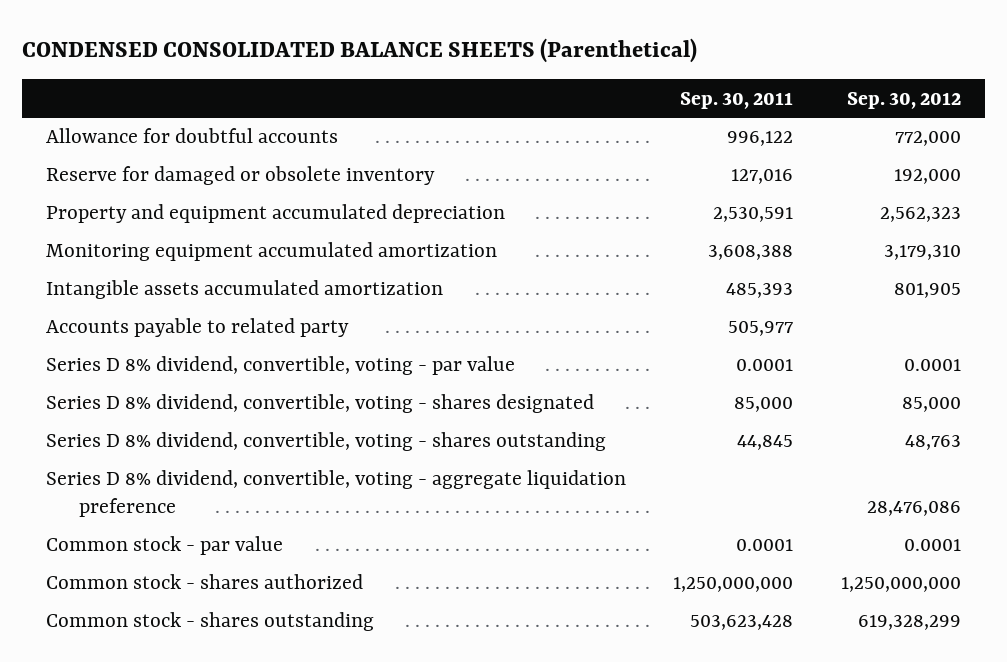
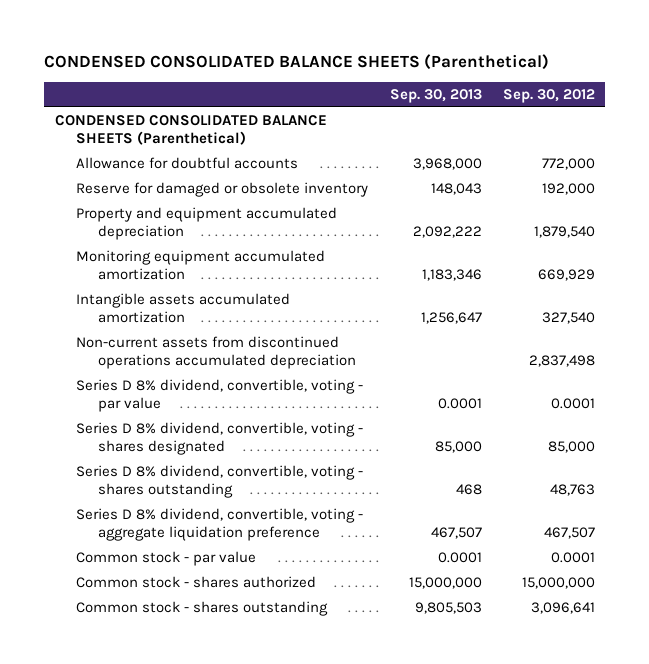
[680,91,794,109] Sep. 30, 2011 -> none
none -> [389,88,482,103] Sep. 30, 2013
none -> [54,115,327,146] CONDENSED CONSOLIDATED BALANCE SHEETS (Parenthetical)
[45,318,349,338] Accounts payable to related party -> none
[879,207,961,223] 2,562,323 -> [533,226,595,239] 1,879,540
[883,245,961,261] 3,179,310 -> [537,269,595,282] 669,929
[893,283,961,299] 801,905 -> [541,312,595,325] 327,540
none -> [76,336,357,370] Non-current assets from discontinued operations accumulated depreciation
[866,501,961,517] 28,476,086 -> [543,527,595,540] 467,507
[840,577,961,593] 1,250,000,000 -> [521,577,595,590] 15,000,000
[857,615,961,631] 619,328,299 -> [530,602,595,615] 3,096,641

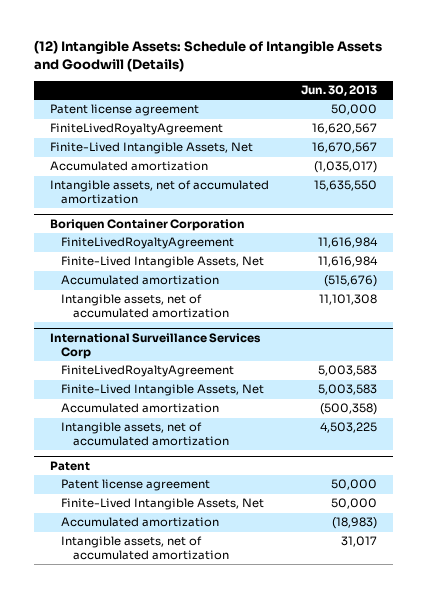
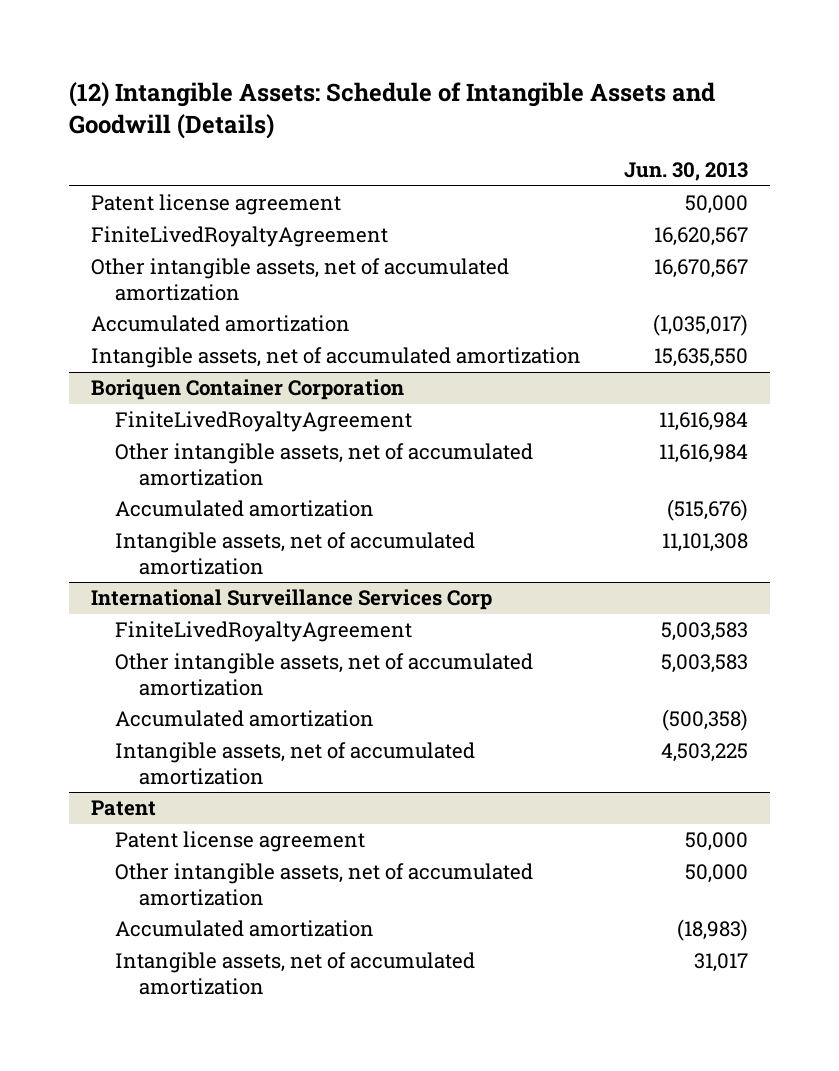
[49,142,253,155] Finite-Lived Intangible Assets, Net -> [90,258,509,301] Other intangible assets, net of accumulated amortization
[61,256,265,269] Finite-Lived Intangible Assets, Net -> [115,443,534,486] Other intangible assets, net of accumulated amortization
[61,384,265,397] Finite-Lived Intangible Assets, Net -> [115,653,534,696] Other intangible assets, net of accumulated amortization
[61,498,265,511] Finite-Lived Intangible Assets, Net -> [115,863,534,906] Other intangible assets, net of accumulated amortization

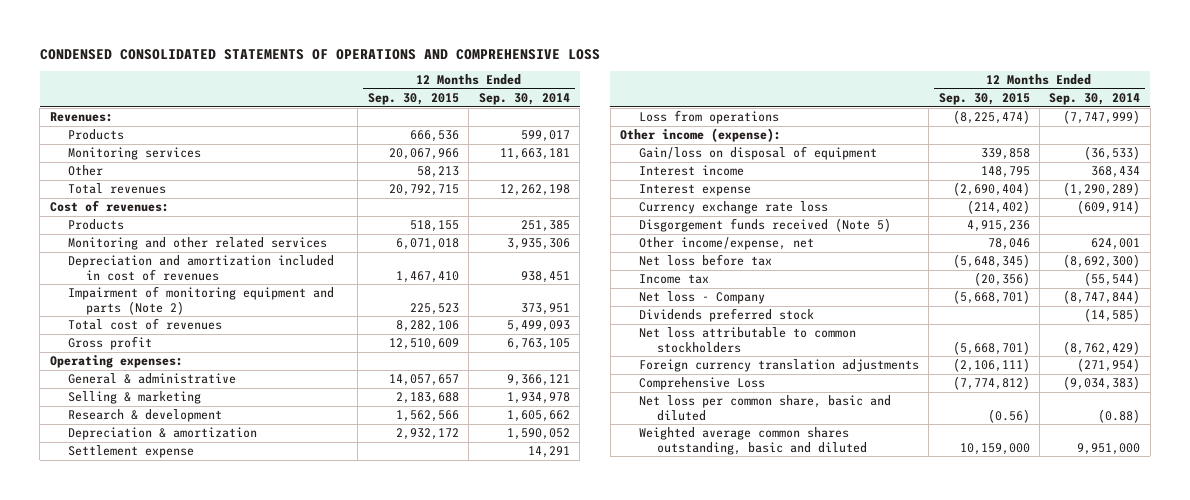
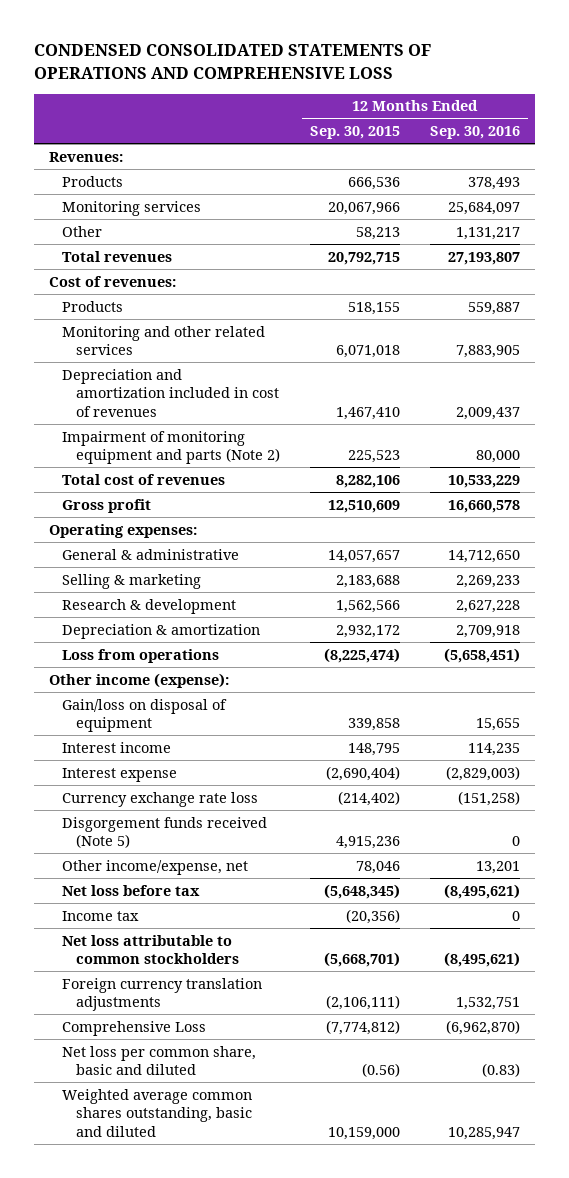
[478,93,570,106] Sep. 30, 2014 -> none
none -> [430,126,521,140] Sep. 30, 2016
[67,445,194,459] Settlement expense -> none
[638,291,765,305] Net loss - Company -> none
[638,308,814,323] Dividends preferred stock -> none

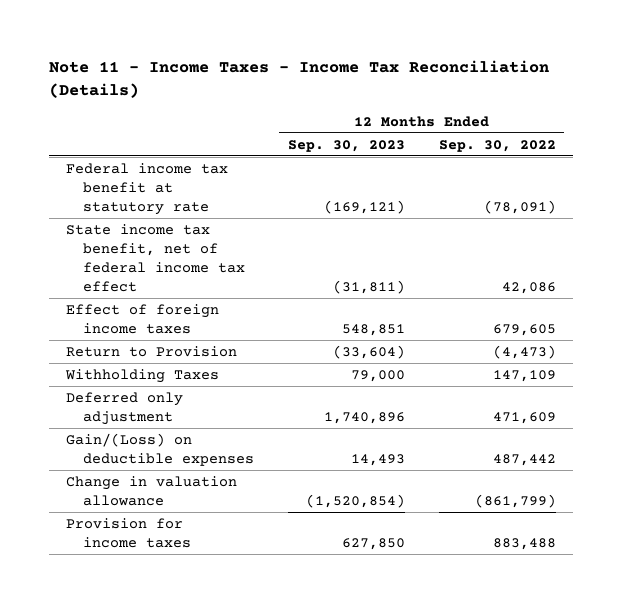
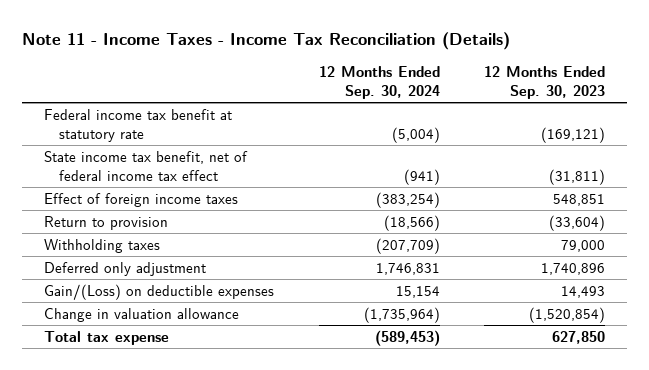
[438,139,556,152] Sep. 30, 2022 -> none
none -> [318,65,440,99] 12 Months Ended Sep. 30, 2024
[65,345,237,357] Return to Provision -> [44,215,169,230] Return to provision
[64,368,219,383] Withholding Taxes -> [44,238,161,253] Withholding taxes
[65,517,191,548] Provision for income taxes -> [44,330,170,345] Total tax expense

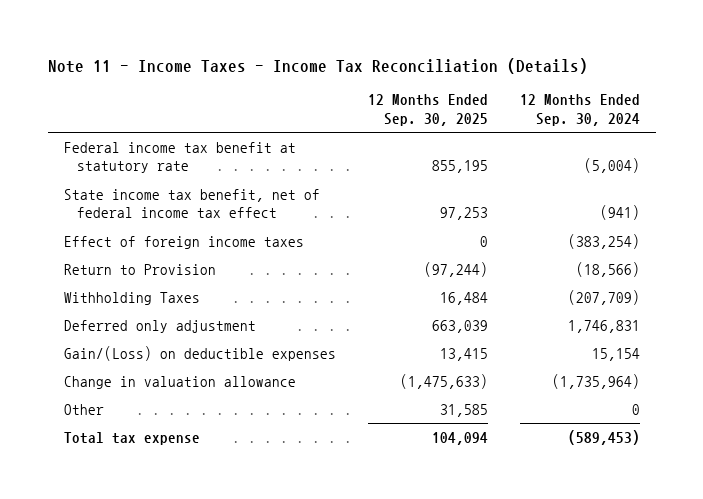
[484,65,606,99] 12 Months Ended Sep. 30, 2023 -> none
none -> [367,94,488,126] 12 Months Ended Sep. 30, 2025
[44,215,169,230] Return to provision -> [63,263,216,275] Return to Provision
[44,238,161,253] Withholding taxes -> [63,291,200,305] Withholding Taxes
none -> [63,403,104,415] Other

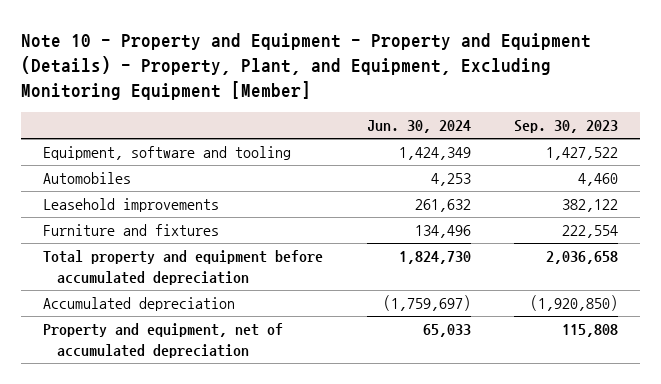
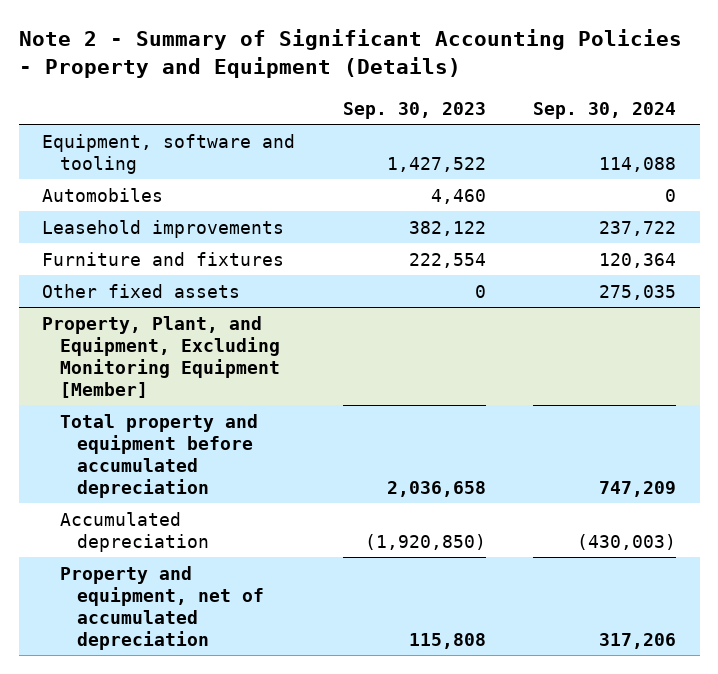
[21,33,592,100] Note 10 - Property and Equipment - Property and Equipment (Details) - Property, Plant, and Equipment, Excluding Monitoring Equipment [Member] -> [18,29,682,79] Note 2 - Summary of Significant Accounting Policies - Property and Equipment (Details)
[366,120,471,134] Jun. 30, 2024 -> none
none -> [533,101,677,119] Sep. 30, 2024
none -> [42,283,241,298] Other fixed assets
none -> [42,315,280,398] Property, Plant, and Equipment, Excluding Monitoring Equipment [Member]

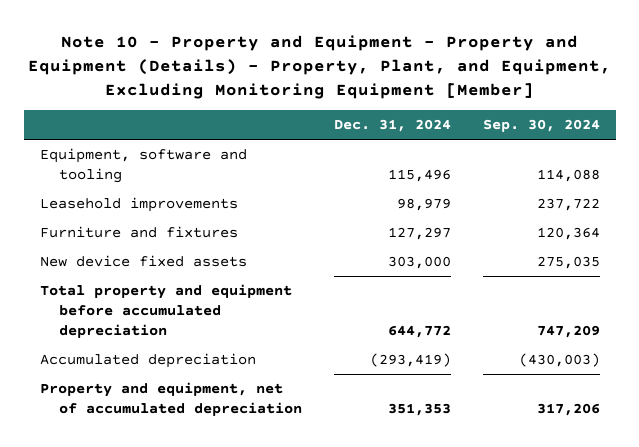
[18,29,682,79] Note 2 - Summary of Significant Accounting Policies - Property and Equipment (Details) -> [27,35,611,100] Note 10 - Property and Equipment - Property and Equipment (Details) - Property, Plant, and Equipment, Excluding Monitoring Equipment [Member]
[342,101,486,119] Sep. 30, 2023 -> none
none -> [333,119,451,133] Dec. 31, 2024
[42,187,164,202] Automobiles -> none
[42,315,280,398] Property, Plant, and Equipment, Excluding Monitoring Equipment [Member] -> none
[42,283,241,298] Other fixed assets -> [39,255,247,268] New device fixed assets

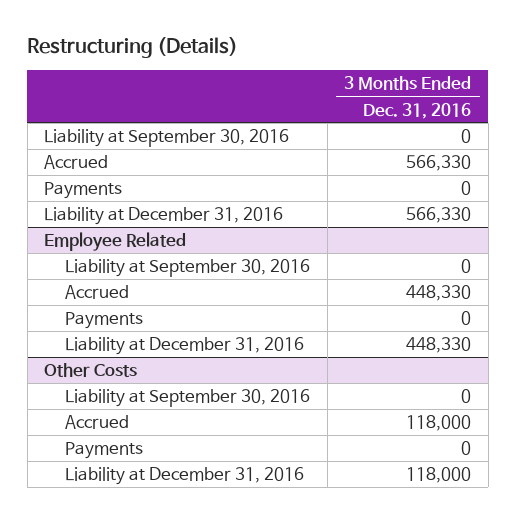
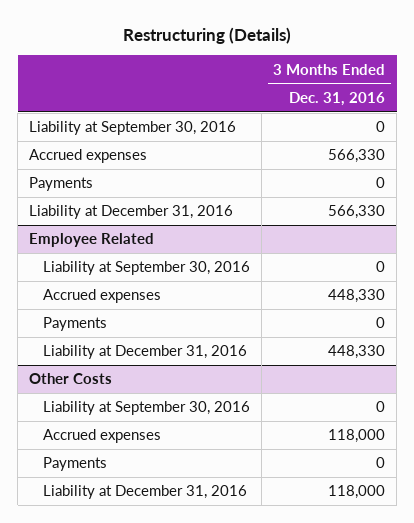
[44,155,109,170] Accrued -> [29,149,148,164] Accrued expenses
[65,285,130,300] Accrued -> [43,289,162,304] Accrued expenses
[65,415,130,430] Accrued -> [43,429,162,444] Accrued expenses

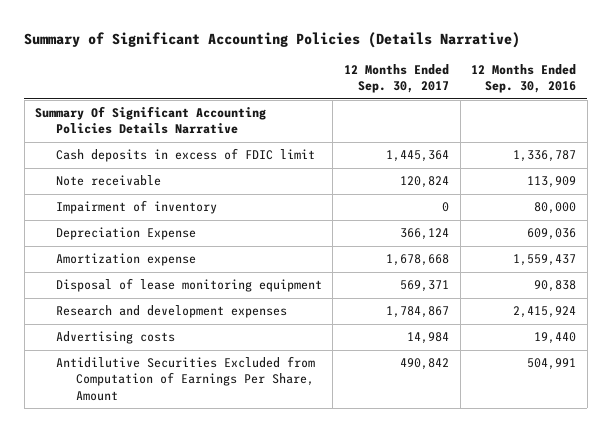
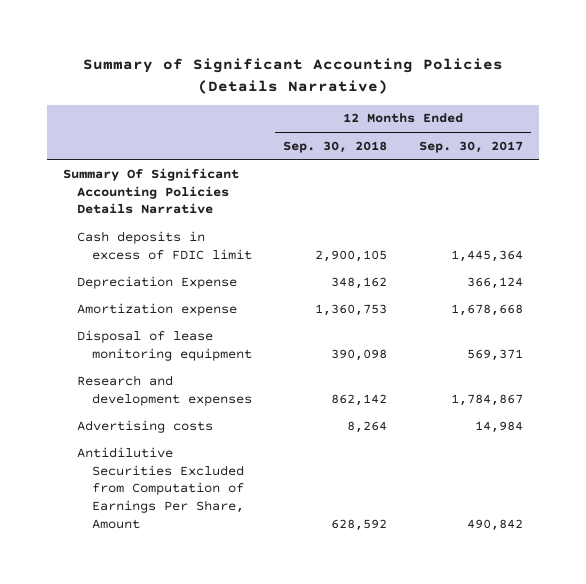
[471,64,577,94] 12 Months Ended Sep. 30, 2016 -> none
none -> [283,140,388,153] Sep. 30, 2018
[55,175,161,187] Note receivable -> none
[55,200,217,215] Impairment of inventory -> none

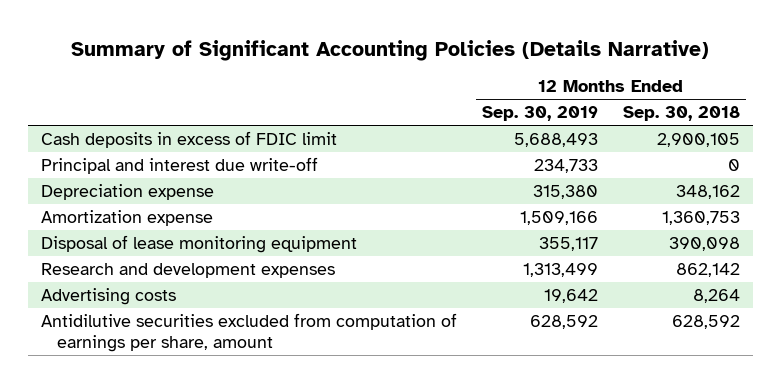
[418,140,523,153] Sep. 30, 2017 -> none
none -> [481,106,598,122] Sep. 30, 2019
[63,167,240,215] Summary Of Significant Accounting Policies Details Narrative -> none
none -> [40,156,318,174] Principal and interest due write-off
[77,275,238,289] Depreciation Expense -> [40,183,214,200] Depreciation expense
[77,446,244,529] Antidilutive Securities Excluded from Computation of Earnings Per Share, Amount -> [40,312,457,353] Antidilutive securities excluded from computation of earnings per share, amount

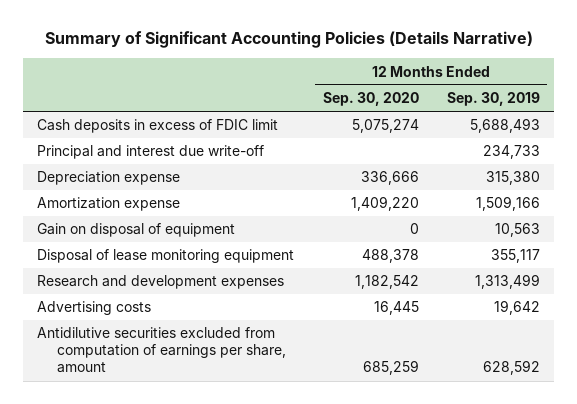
[623,106,741,122] Sep. 30, 2018 -> none
none -> [322,92,419,107] Sep. 30, 2020
none -> [36,223,235,238] Gain on disposal of equipment

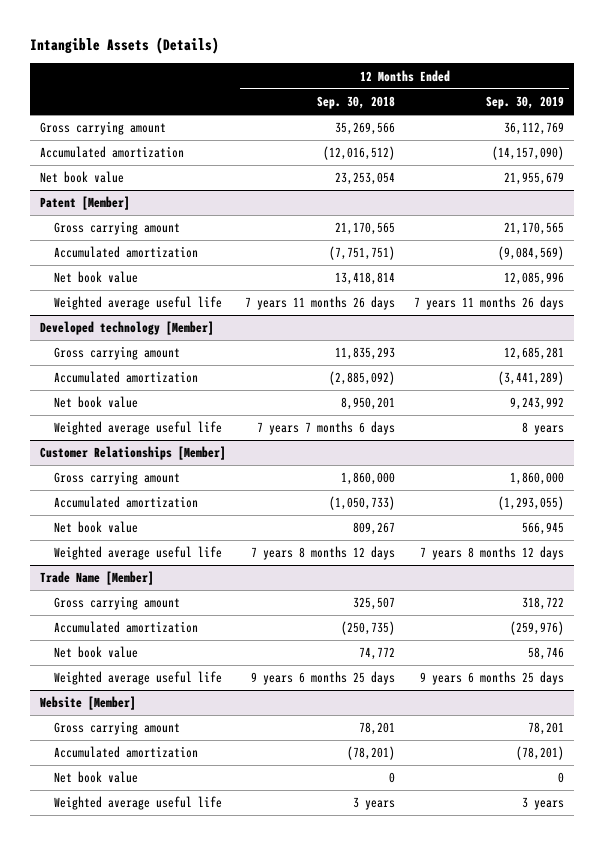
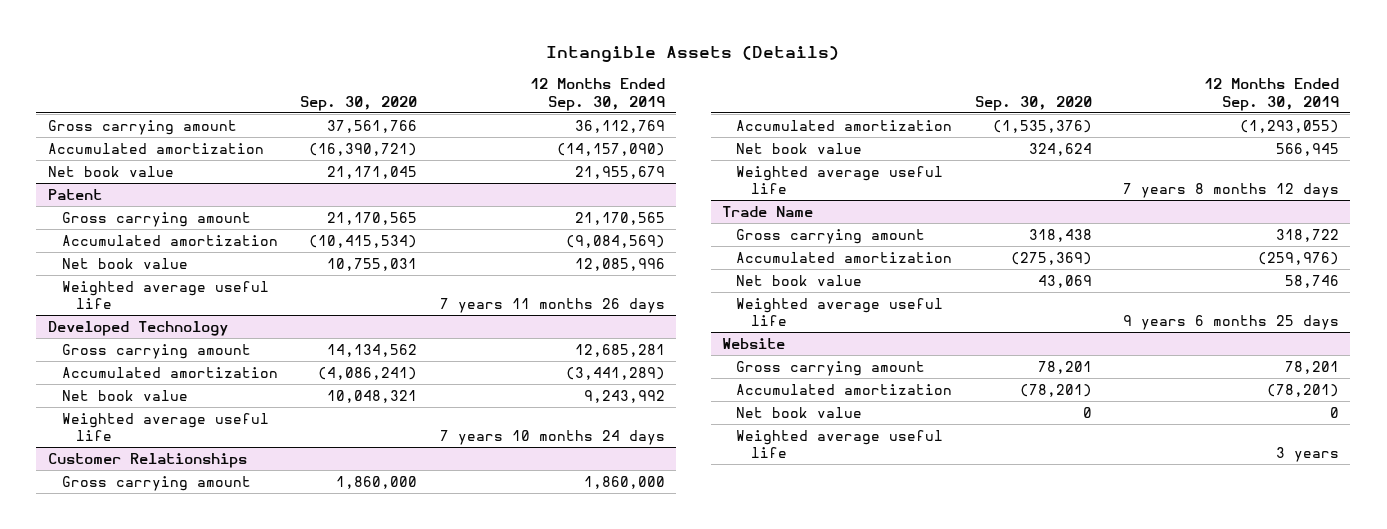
[317,96,396,110] Sep. 30, 2018 -> none
none -> [300,95,418,111] Sep. 30, 2020
[39,196,130,211] Patent [Member] -> [47,188,102,200] Patent
[39,321,214,336] Developed technology [Member] -> [47,320,228,336] Developed Technology
[522,422,565,436] 8 years -> [439,430,665,446] 7 years 10 months 24 days
[39,446,226,461] Customer Relationships [Member] -> [47,452,247,468] Customer Relationships
[39,571,154,586] Trade Name [Member] -> [722,205,814,217] Trade Name
[39,696,136,711] Website [Member] -> [722,337,786,349] Website

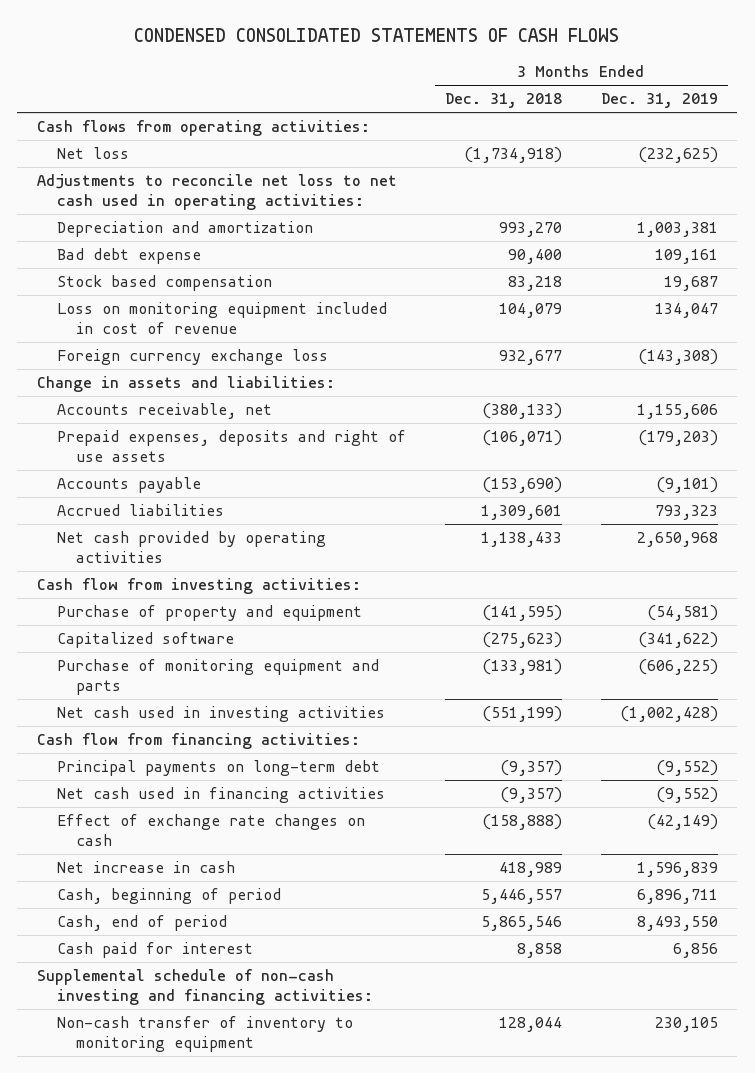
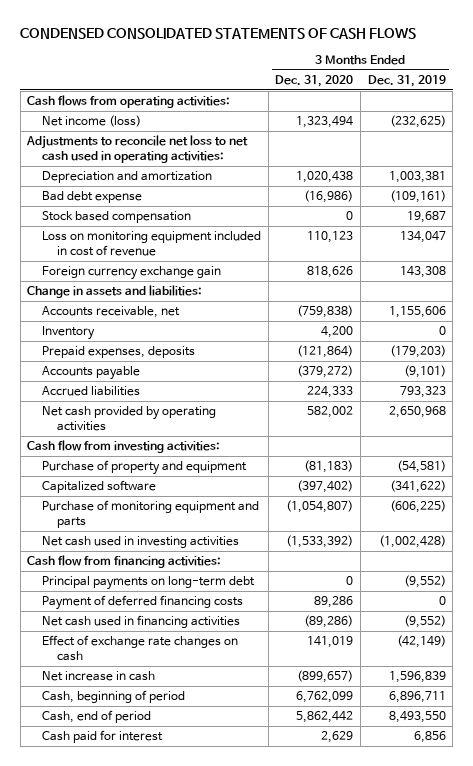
[444,93,562,109] Dec. 31, 2018 -> none
none -> [275,74,354,87] Dec. 31, 2020
[56,147,129,160] Net loss -> [41,115,141,128] Net income (loss)
[654,249,718,265] 109,161 -> [389,190,446,204] (109,161)
[56,349,328,366] Foreign currency exchange loss -> [41,266,221,281] Foreign currency exchange gain
[637,349,718,366] (143,308) -> [399,266,446,279] 143,308
none -> [41,326,95,341] Inventory
[56,430,406,462] Prepaid expenses, deposits and right of use assets -> [41,346,195,359] Prepaid expenses, deposits
none -> [41,595,243,611] Payment of deferred financing costs
[37,969,373,1005] Supplemental schedule of non-cash investing and financing activities: -> none
[56,1016,353,1052] Non-cash transfer of inventory to monitoring equipment -> none

